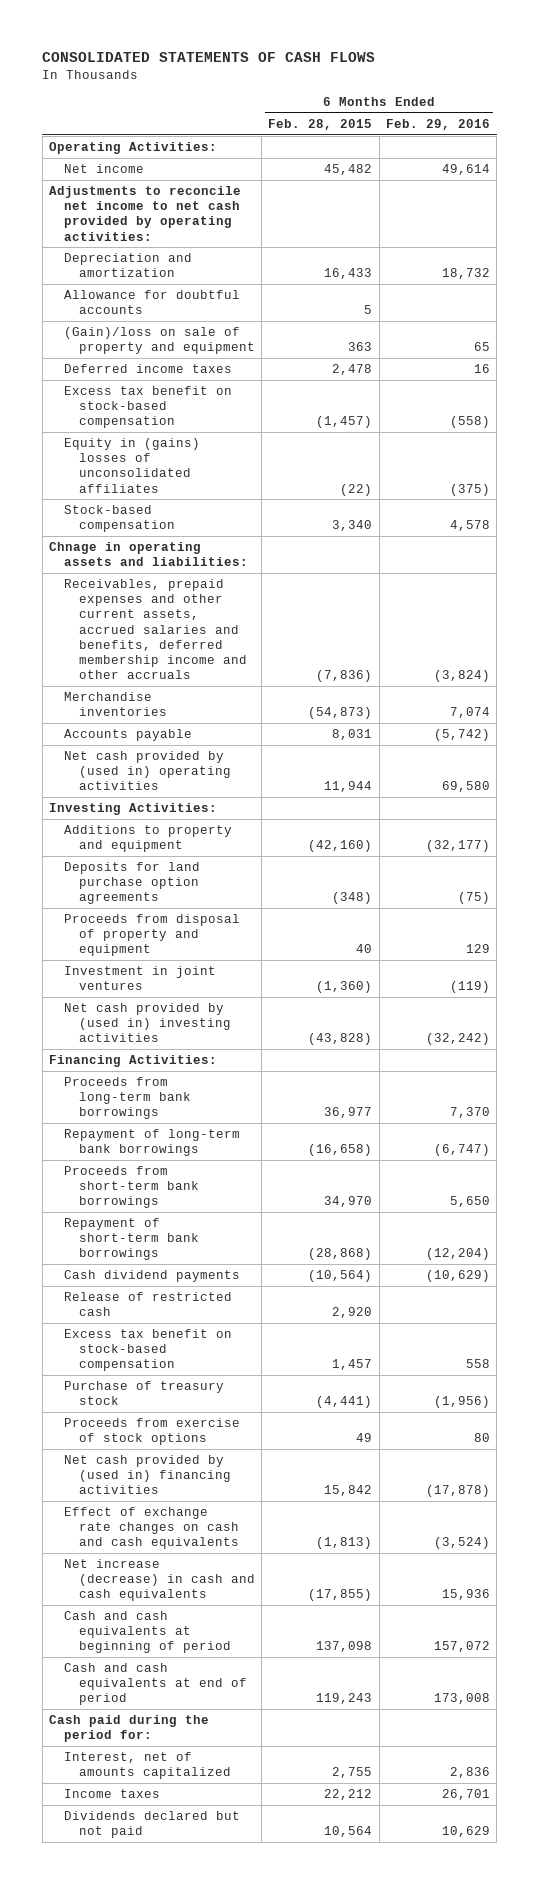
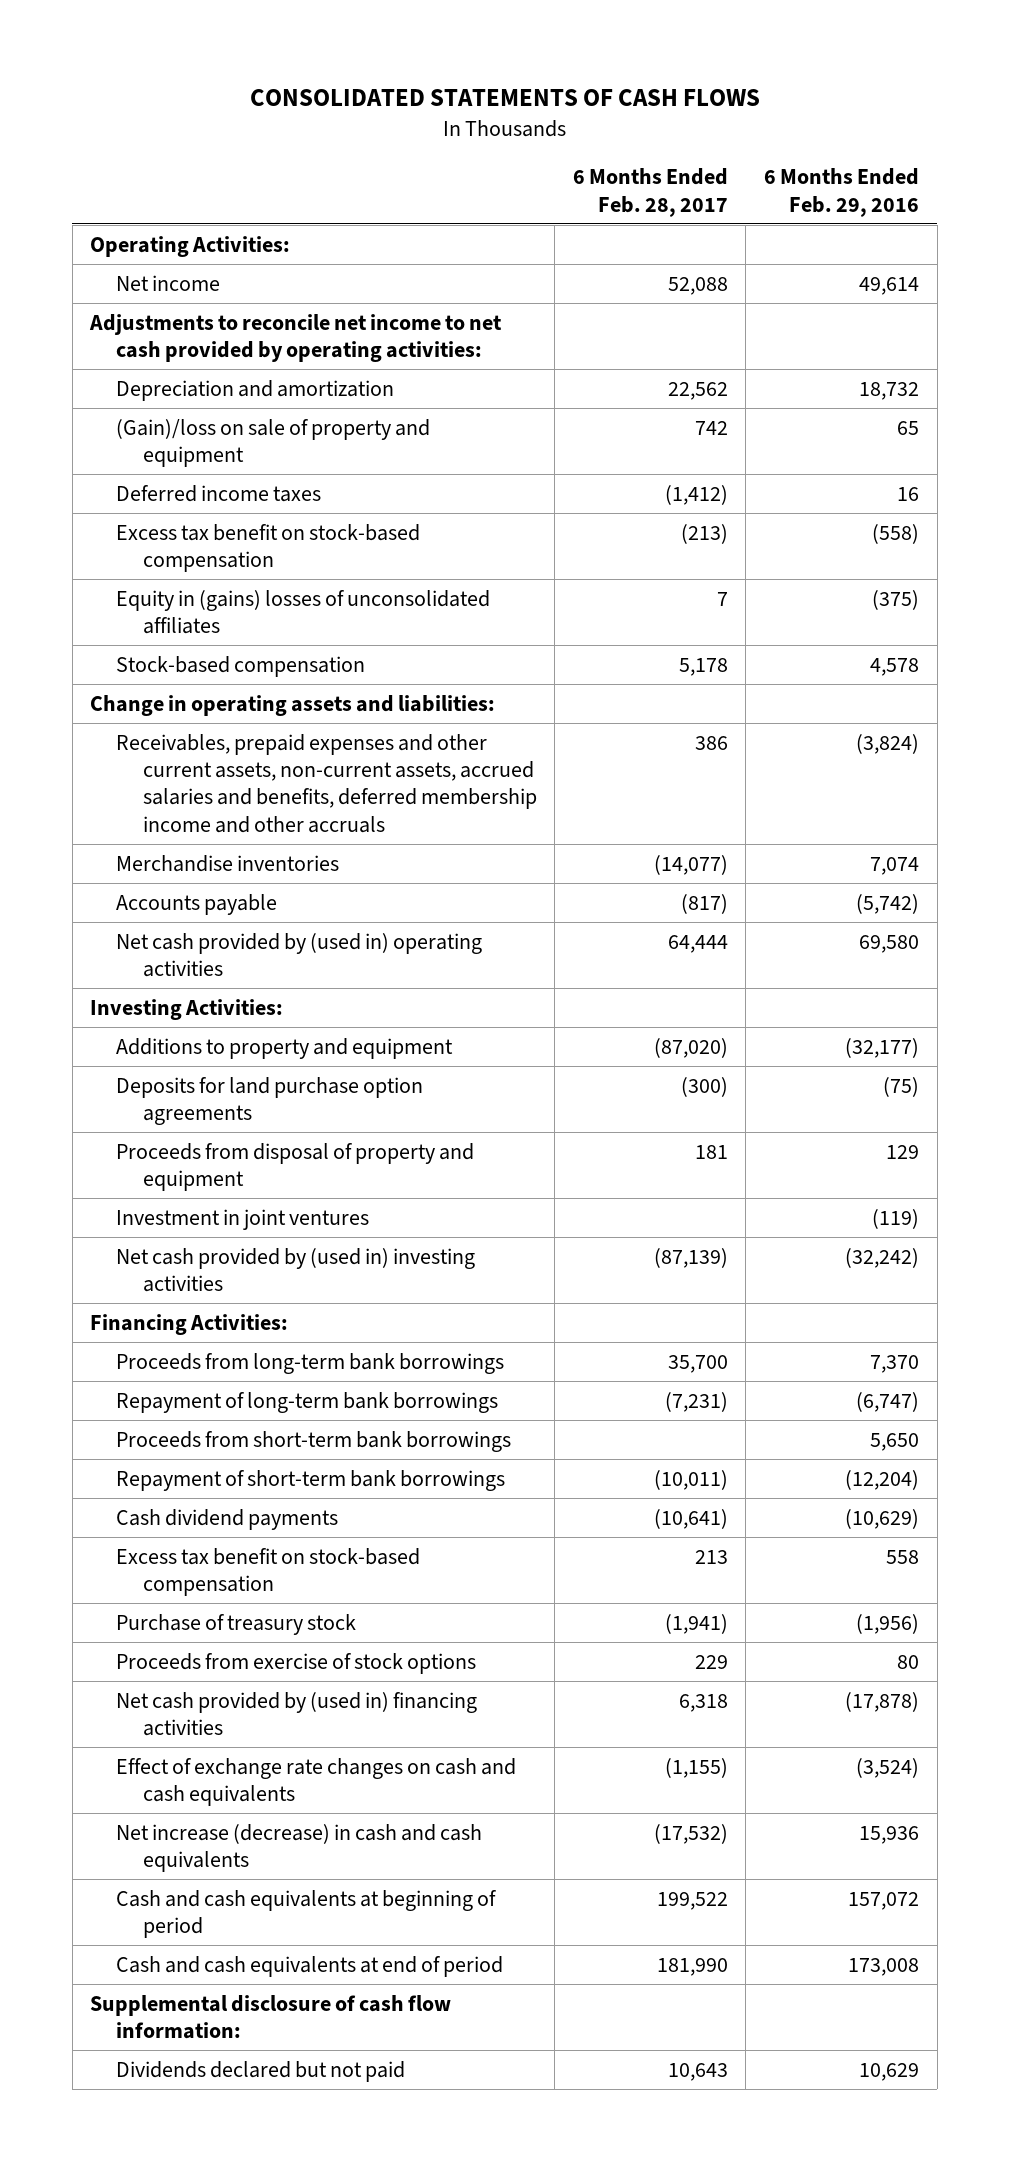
[268,118,373,130] Feb. 28, 2015 -> none
none -> [572,168,728,217] 6 Months Ended Feb. 28, 2017
[63,290,240,315] Allowance for doubtful accounts -> none
[48,542,248,567] Chnage in operating assets and liabilities: -> [90,694,496,716] Change in operating assets and liabilities:
[63,579,247,680] Receivables, prepaid expenses and other current assets, accrued salaries and benefits, deferred membership income and other accruals -> [116,733,537,833] Receivables, prepaid expenses and other current assets, non-current assets, accrued salaries and benefits, deferred membership income and other accruals
[63,1292,232,1317] Release of restricted cash -> none
[48,1715,209,1743] Cash paid during the period for: -> none
[63,1752,231,1780] Interest, net of amounts capitalized -> none
[63,1789,160,1799] Income taxes -> none
none -> [90,1994,452,2039] Supplemental disclosure of cash flow information:

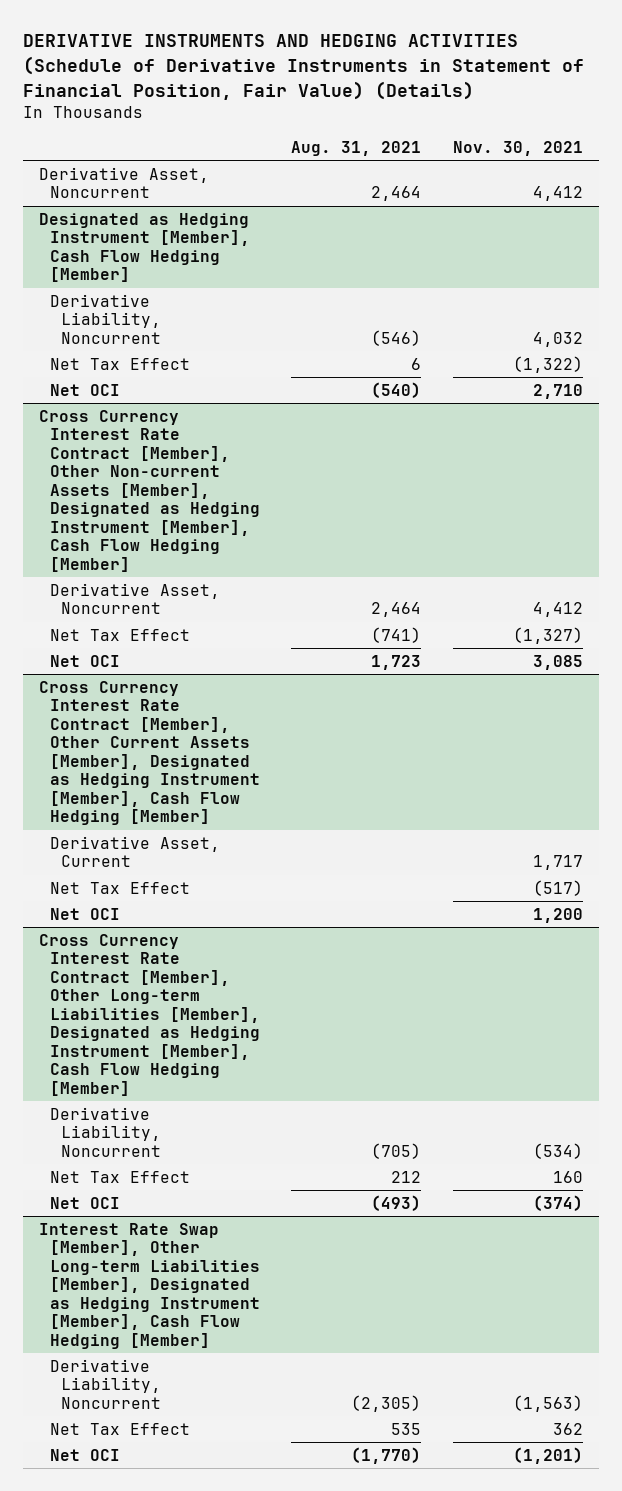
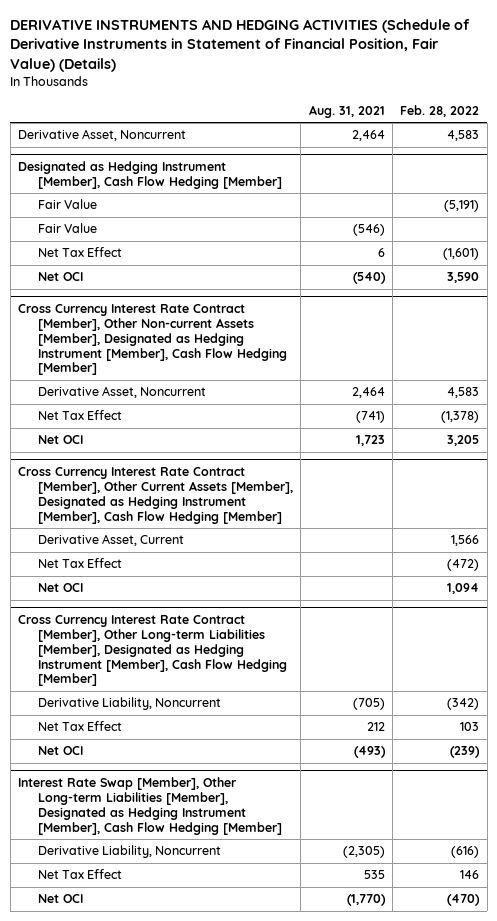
[453,140,584,156] Nov. 30, 2021 -> none
none -> [400,104,480,117] Feb. 28, 2022
none -> [37,199,97,210] Fair Value
[49,293,162,344] Derivative Liability, Noncurrent -> [37,223,97,234] Fair Value

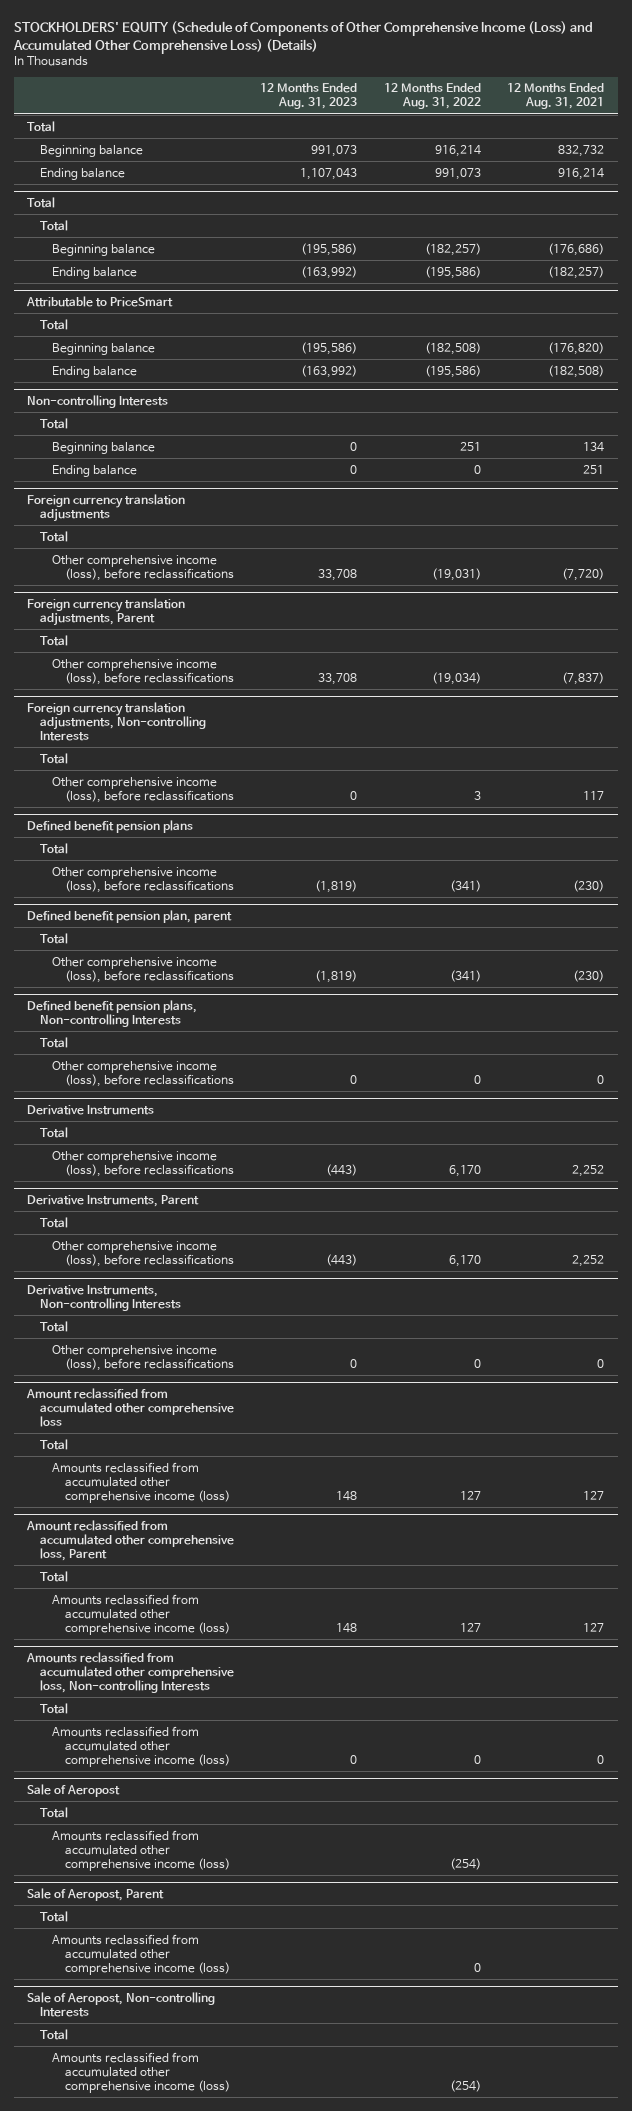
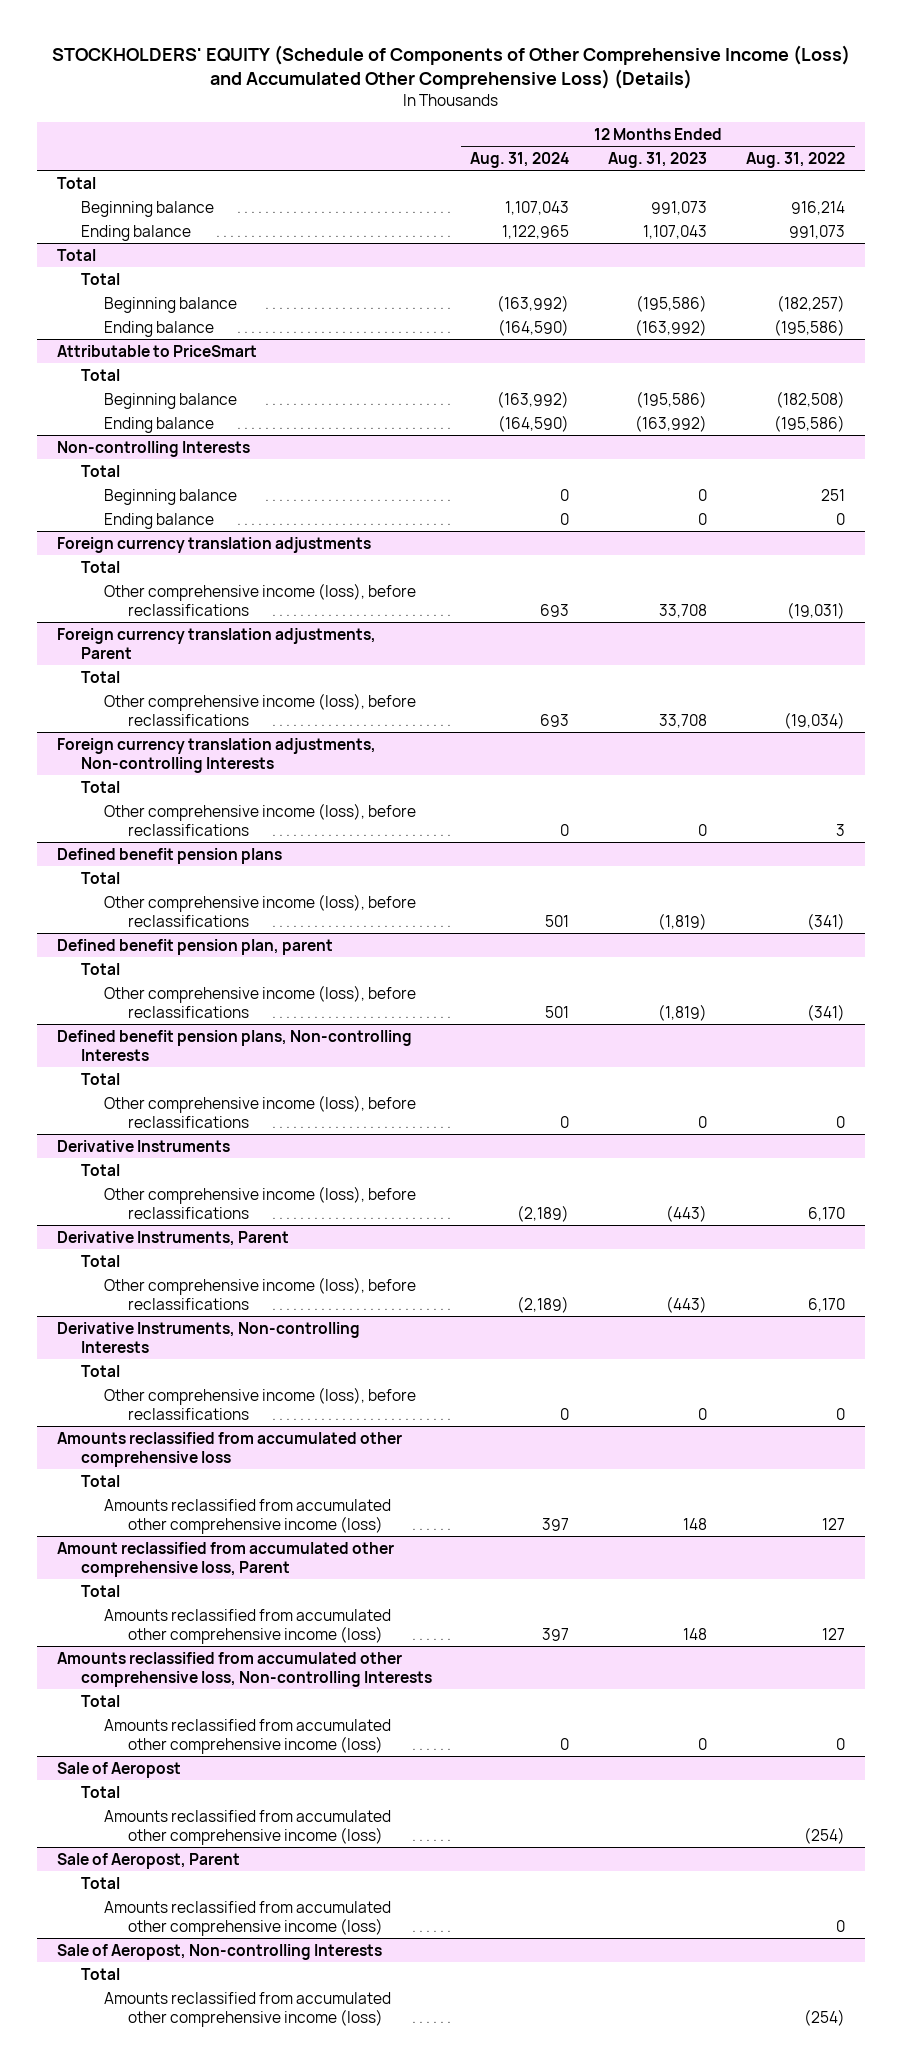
[507,83,605,110] 12 Months Ended Aug. 31, 2021 -> none
none -> [470,151,570,168] Aug. 31, 2024
[26,1387,234,1427] Amount reclassified from accumulated other comprehensive loss -> [56,1431,402,1467] Amounts reclassified from accumulated other comprehensive loss

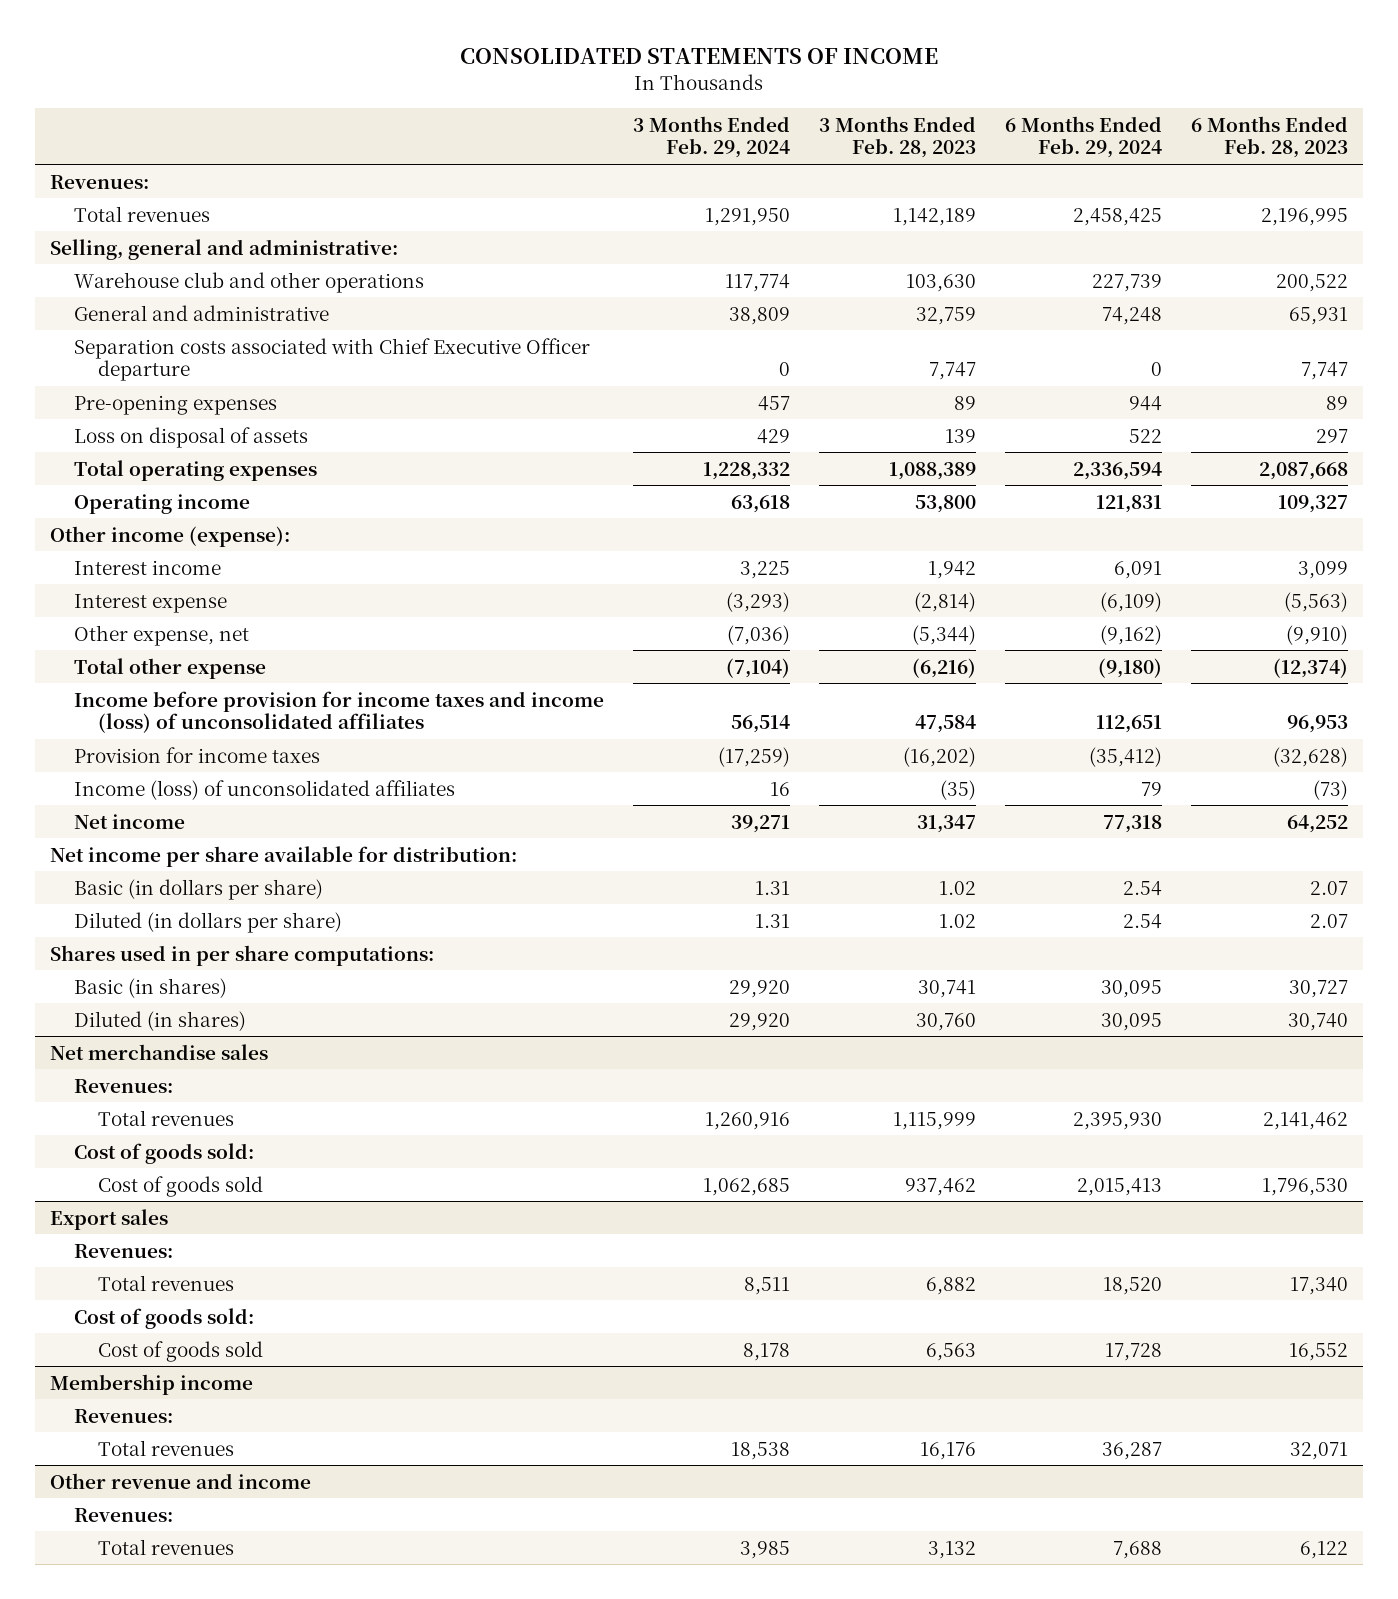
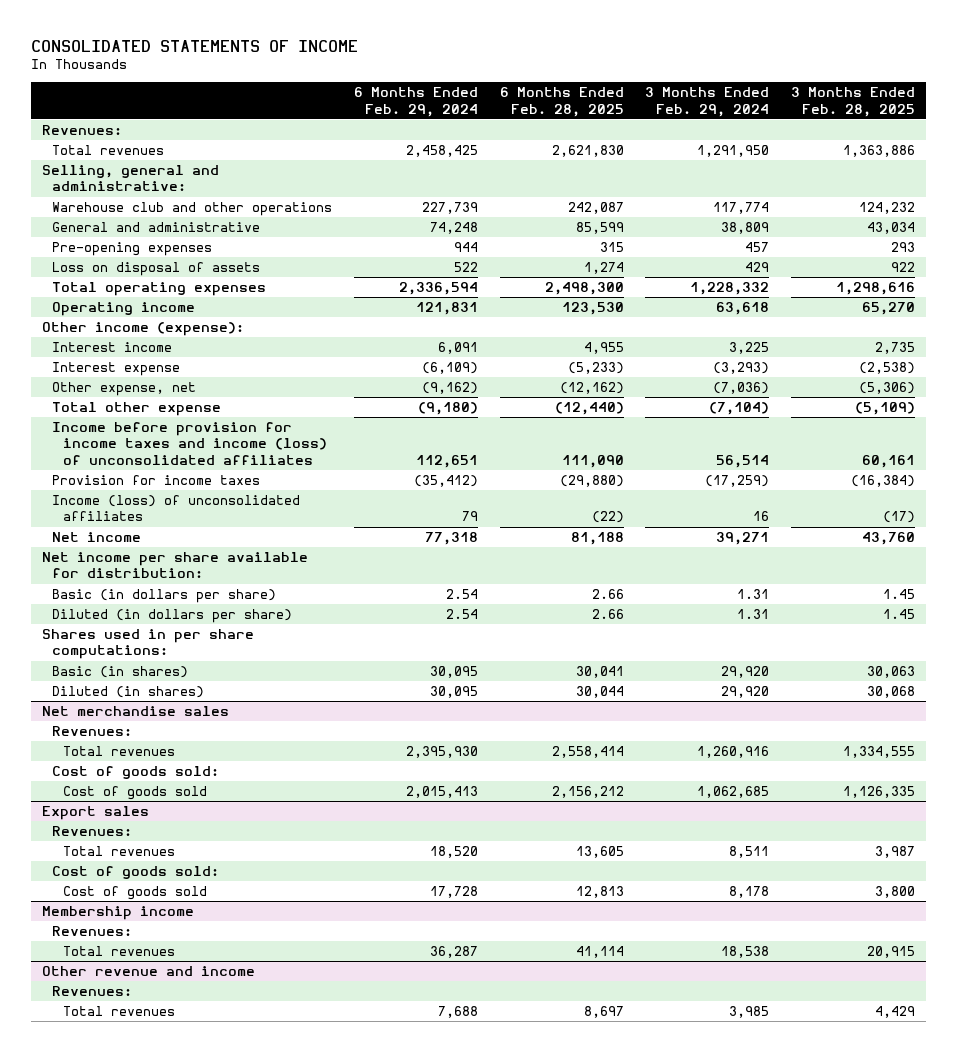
[819,116,977,159] 3 Months Ended Feb. 28, 2023 -> none
[1191,116,1349,159] 6 Months Ended Feb. 28, 2023 -> none
none -> [499,87,624,117] 6 Months Ended Feb. 28, 2025
none -> [790,87,915,117] 3 Months Ended Feb. 28, 2025
[74,337,591,381] Separation costs associated with Chief Executive Officer departure -> none

